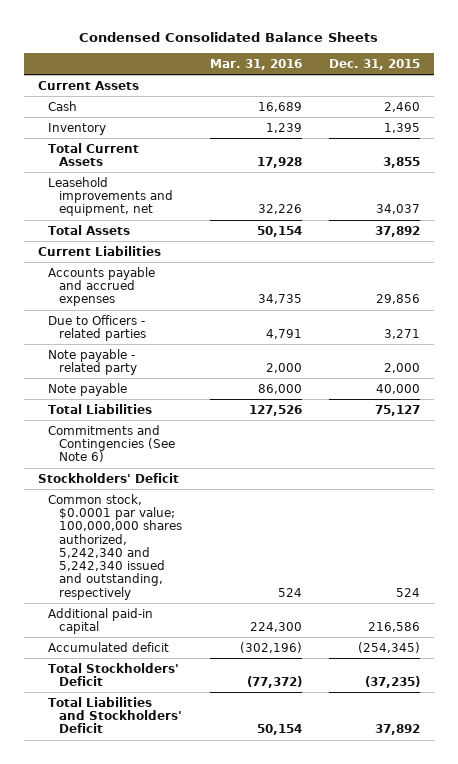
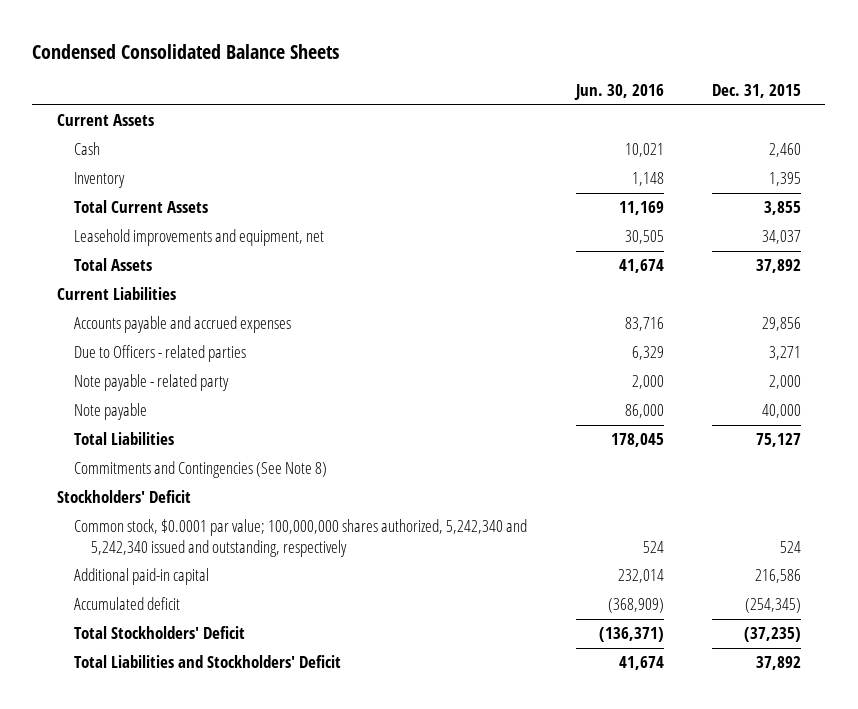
[209,58,302,70] Mar. 31, 2016 -> none
none -> [573,84,664,101] Jun. 30, 2016
[48,424,176,463] Commitments and Contingencies (See Note 6) -> [74,461,328,479] Commitments and Contingencies (See Note 8)

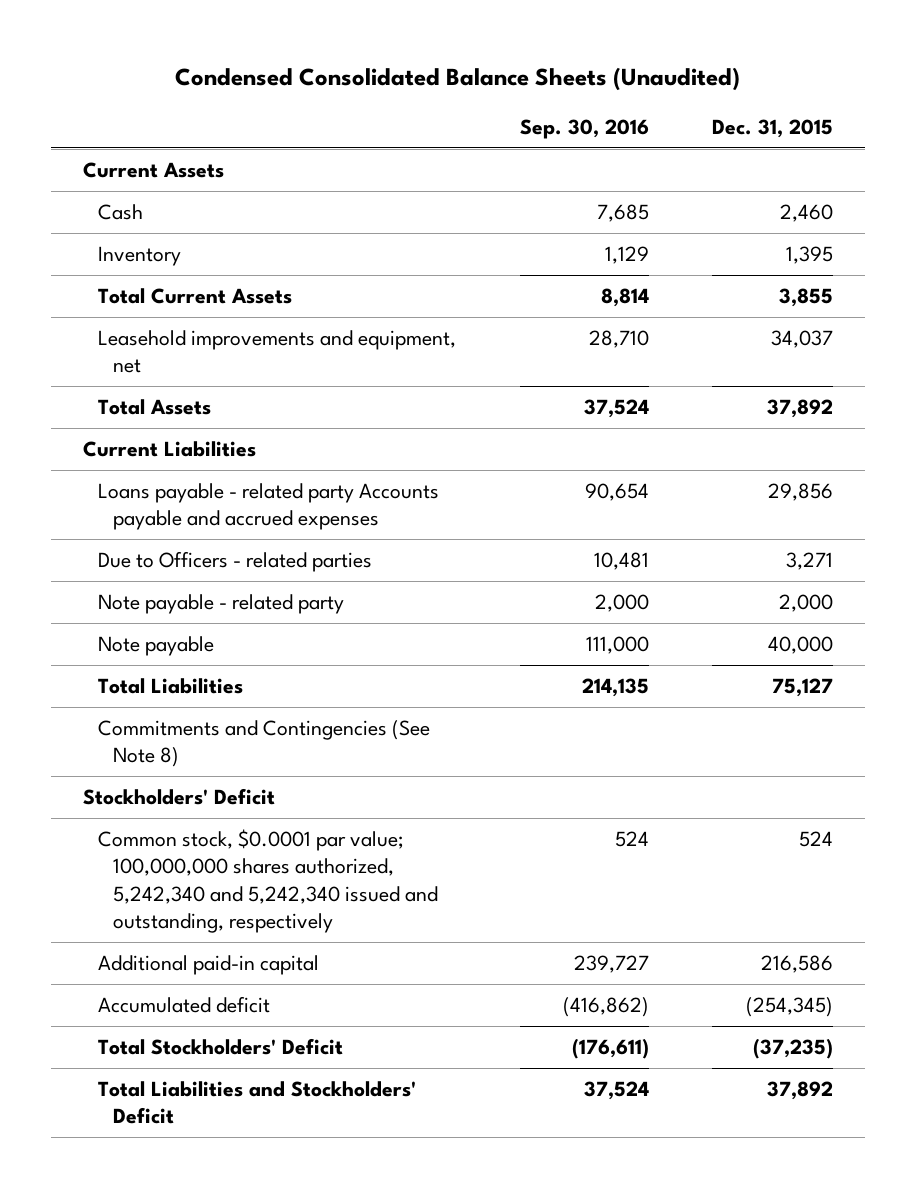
[32,43,340,59] Condensed Consolidated Balance Sheets -> [175,66,741,91] Condensed Consolidated Balance Sheets (Unaudited)
[573,84,664,101] Jun. 30, 2016 -> none
none -> [519,118,649,139] Sep. 30, 2016
[74,316,292,334] Accounts payable and accrued expenses -> [98,482,440,531] Loans payable - related party Accounts payable and accrued expenses

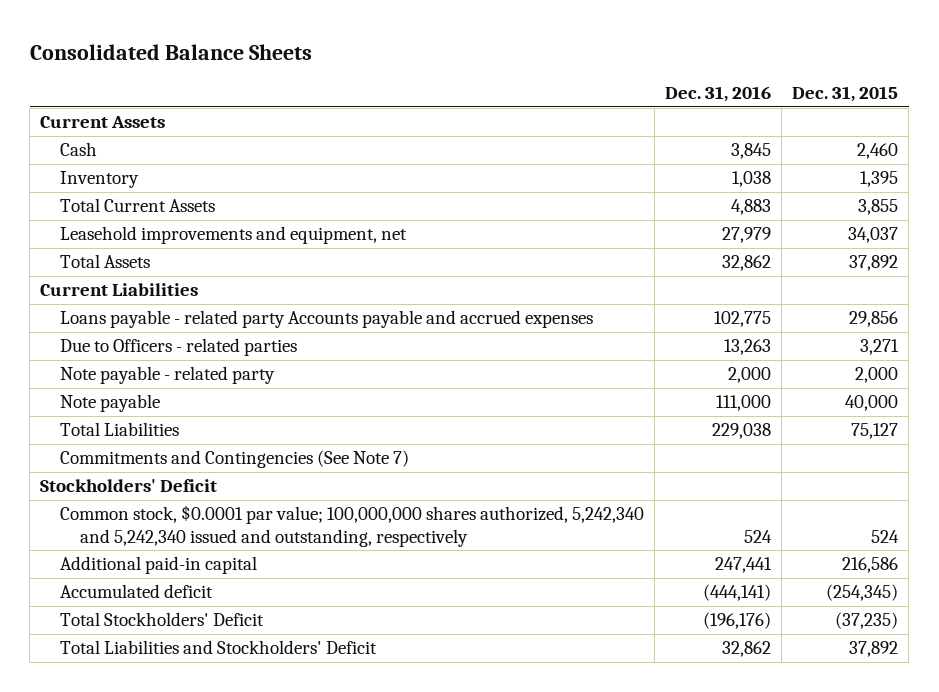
[175,66,741,91] Condensed Consolidated Balance Sheets (Unaudited) -> [29,43,312,60] Consolidated Balance Sheets
[519,118,649,139] Sep. 30, 2016 -> none
none -> [665,86,772,103] Dec. 31, 2016
[98,719,431,768] Commitments and Contingencies (See Note 8) -> [60,450,410,469] Commitments and Contingencies (See Note 7)

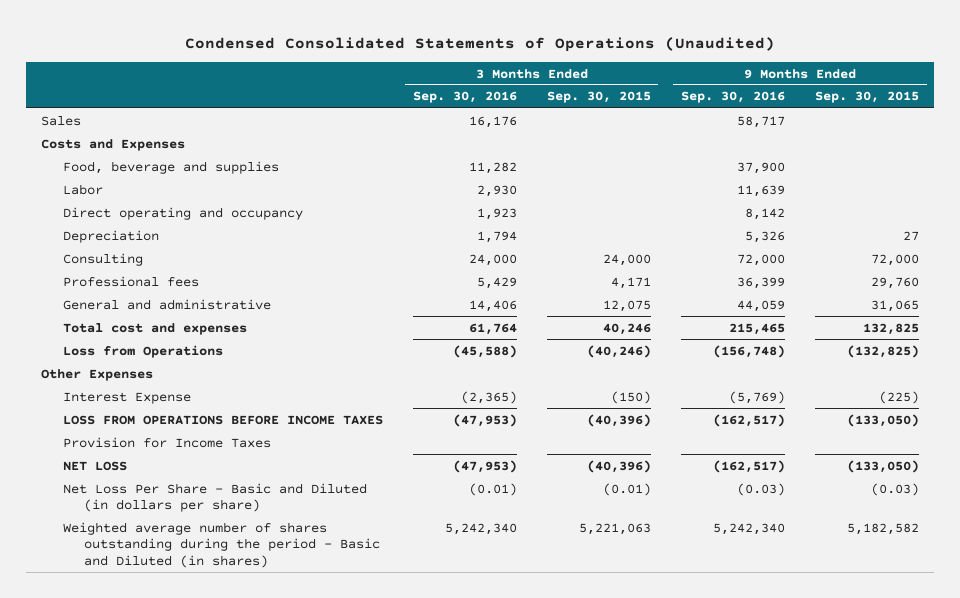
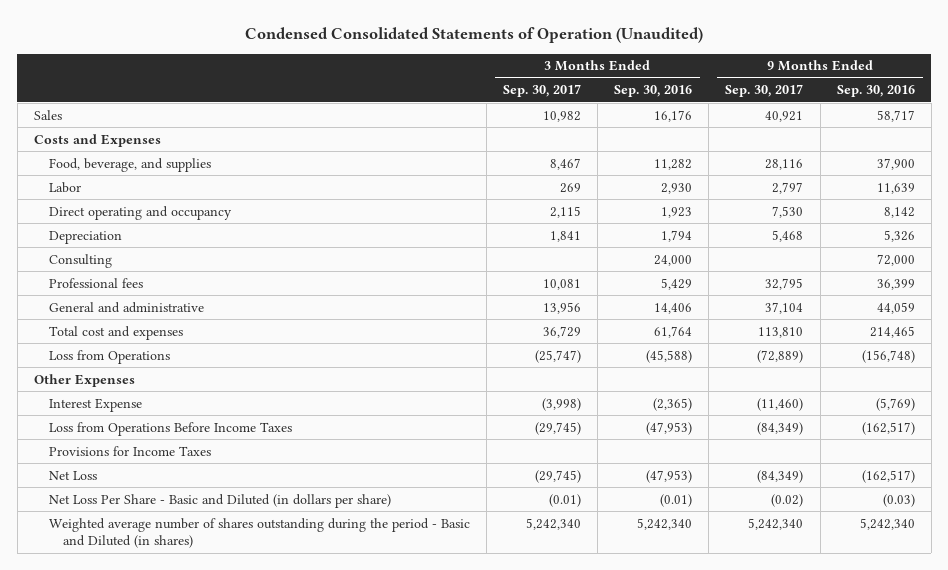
[185,36,776,52] Condensed Consolidated Statements of Operations (Unaudited) -> [245,27,704,44] Condensed Consolidated Statements of Operation (Unaudited)
[546,91,651,104] Sep. 30, 2015 -> none
[815,91,920,104] Sep. 30, 2015 -> none
none -> [502,84,581,98] Sep. 30, 2017
none -> [725,84,804,98] Sep. 30, 2017
[62,160,279,174] Food, beverage and supplies -> [48,157,211,172] Food, beverage, and supplies
[728,322,785,335] 215,465 -> [869,325,915,338] 214,465
[62,414,383,425] LOSS FROM OPERATIONS BEFORE INCOME TAXES -> [48,421,292,436] Loss from Operations Before Income Taxes
[62,436,271,448] Provision for Income Taxes -> [48,445,211,456] Provisions for Income Taxes
[62,460,127,471] NET LOSS -> [48,470,97,480] Net Loss

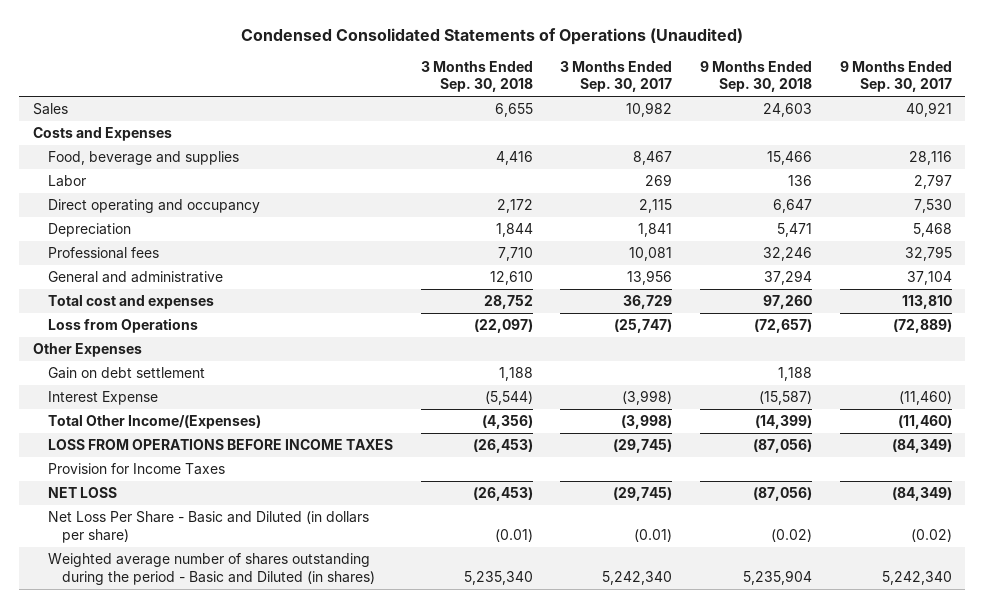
[245,27,704,44] Condensed Consolidated Statements of Operation (Unaudited) -> [241,27,744,45] Condensed Consolidated Statements of Operations (Unaudited)
[614,85,693,98] Sep. 30, 2016 -> none
[836,85,915,98] Sep. 30, 2016 -> none
none -> [420,60,533,93] 3 Months Ended Sep. 30, 2018
none -> [699,60,812,93] 9 Months Ended Sep. 30, 2018
[48,157,211,172] Food, beverage, and supplies -> [47,150,239,165] Food, beverage and supplies
[48,253,112,268] Consulting -> none
none -> [47,366,205,379] Gain on debt settlement
none -> [47,414,261,429] Total Other Income/(Expenses)
[48,421,292,436] Loss from Operations Before Income Taxes -> [47,438,393,450] LOSS FROM OPERATIONS BEFORE INCOME TAXES
[48,445,211,456] Provisions for Income Taxes -> [47,462,225,475] Provision for Income Taxes
[48,470,97,480] Net Loss -> [47,486,117,498] NET LOSS

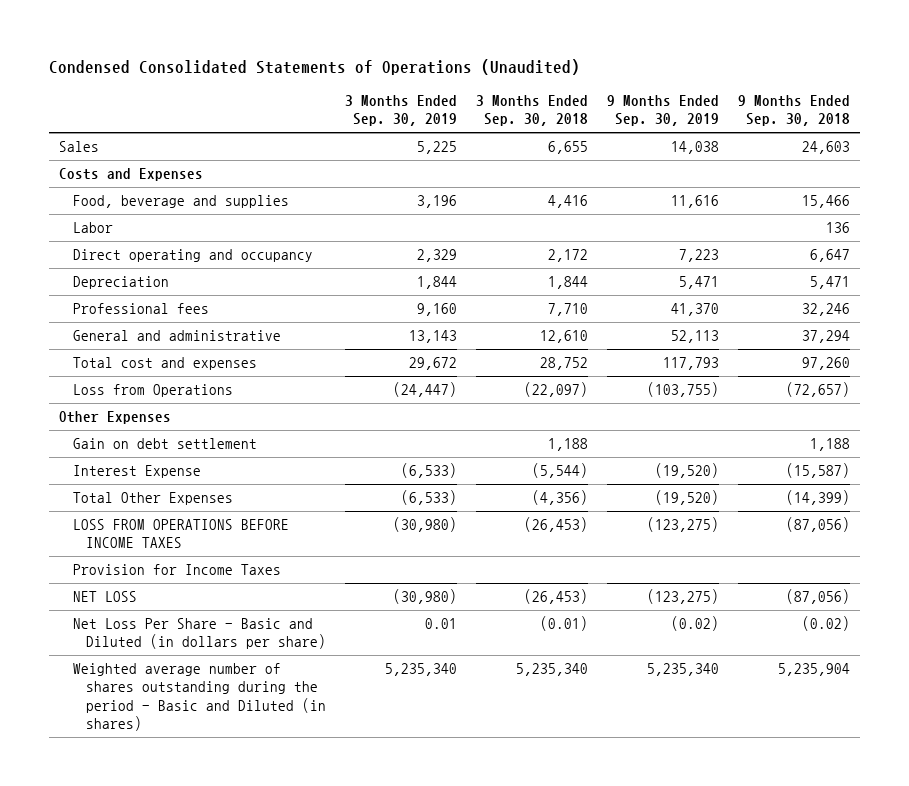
[560,60,673,93] 3 Months Ended Sep. 30, 2017 -> none
[839,60,952,93] 9 Months Ended Sep. 30, 2017 -> none
none -> [345,95,458,127] 3 Months Ended Sep. 30, 2019
none -> [607,95,720,127] 9 Months Ended Sep. 30, 2019
[47,414,261,429] Total Other Income/(Expenses) -> [72,492,233,506] Total Other Expenses

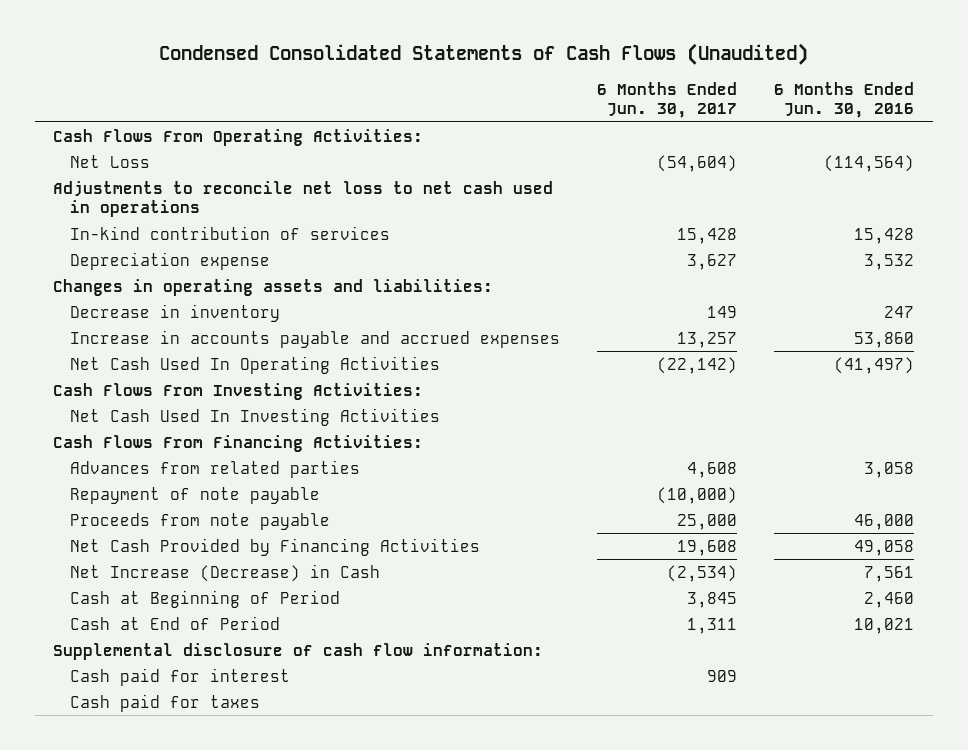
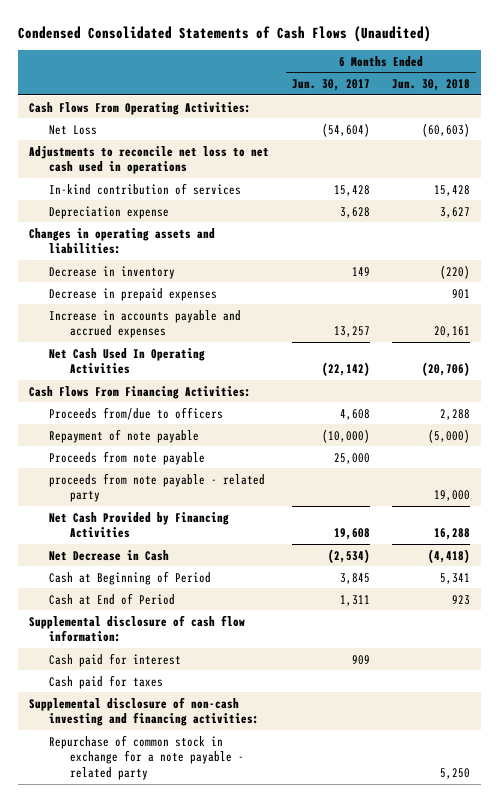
[774,81,915,118] 6 Months Ended Jun. 30, 2016 -> none
none -> [392,78,471,91] Jun. 30, 2018
[686,253,737,270] 3,627 -> [339,206,370,218] 3,628
none -> [49,287,218,301] Decrease in prepaid expenses
[53,382,424,400] Cash Flows From Investing Activities: -> none
[69,407,440,426] Net Cash Used In Investing Activities -> none
[69,459,360,478] Advances from related parties -> [49,406,224,420] Proceeds from/due to officers
none -> [49,472,266,503] proceeds from note payable - related party
[69,563,380,582] Net Increase (Decrease) in Cash -> [49,549,170,561] Net Decrease in Cash
none -> [29,696,260,727] Supplemental disclosure of non-cash investing and financing activities:
none -> [49,734,244,781] Repurchase of common stock in exchange for a note payable - related party

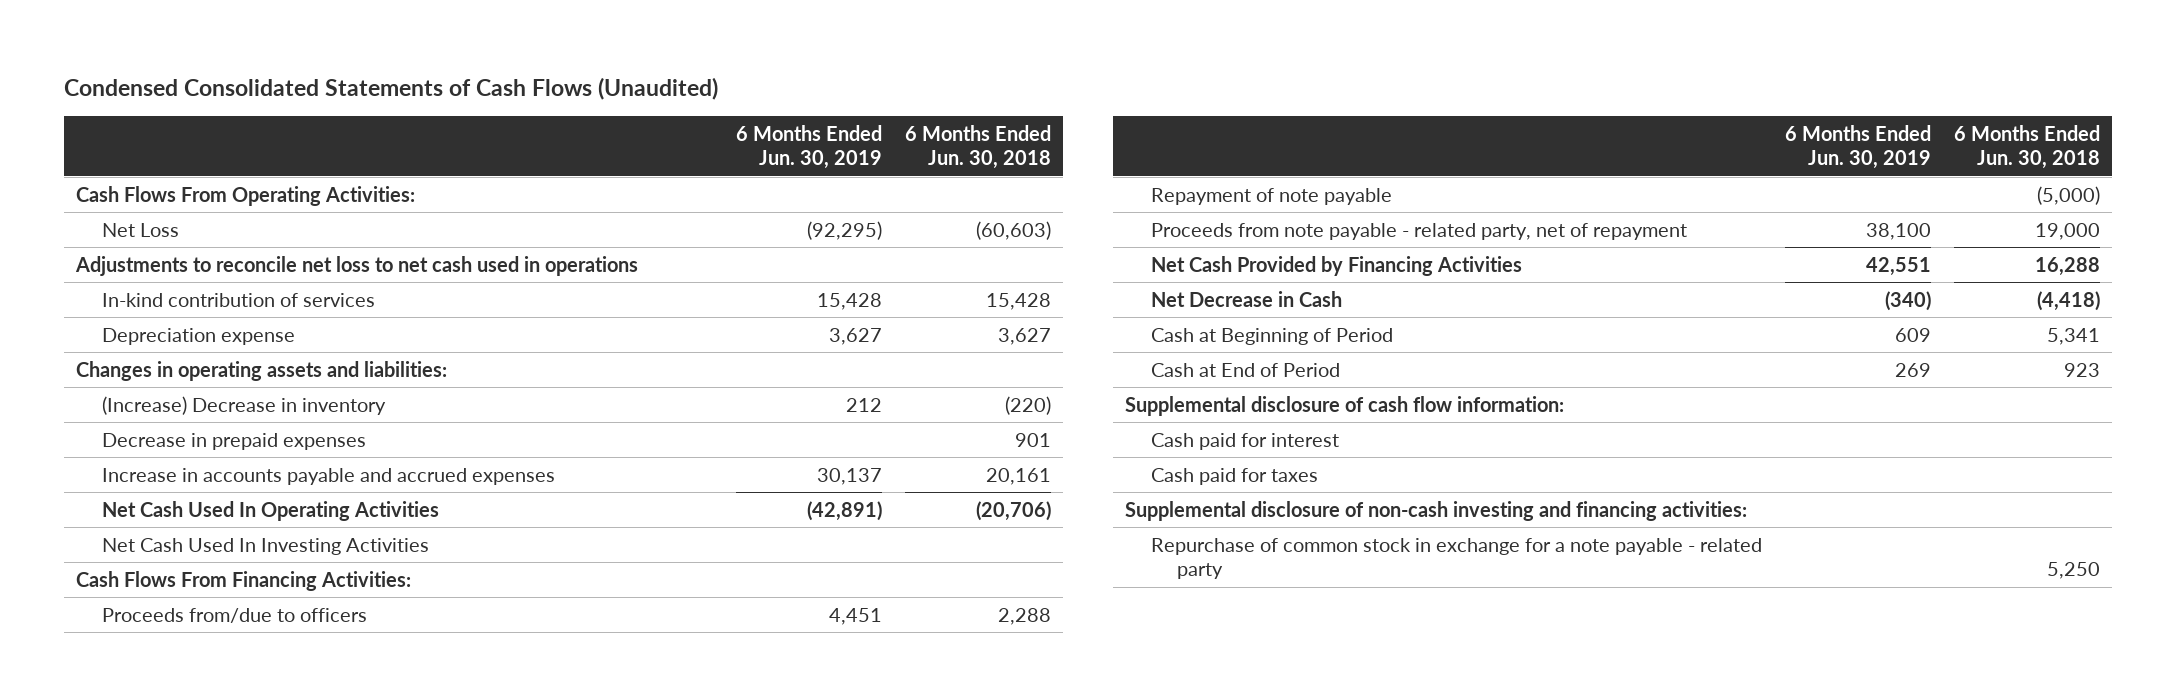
[291,78,370,91] Jun. 30, 2017 -> none
none -> [736,125,883,170] 6 Months Ended Jun. 30, 2019
[49,265,176,279] Decrease in inventory -> [102,395,387,415] (Increase) Decrease in inventory
none -> [102,537,430,555] Net Cash Used In Investing Activities
[49,450,206,465] Proceeds from note payable -> none
[49,472,266,503] proceeds from note payable - related party -> [1150,222,1687,240] Proceeds from note payable - related party, net of repayment

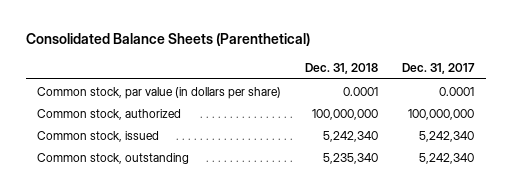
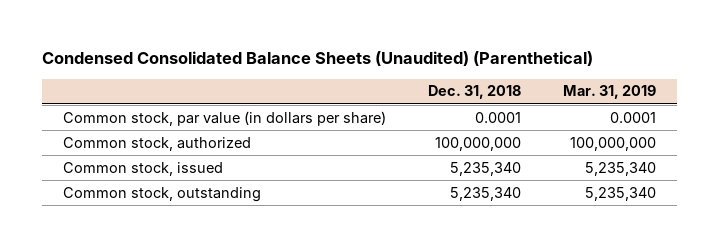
[25,33,310,47] Consolidated Balance Sheets (Parenthetical) -> [41,51,593,67] Condensed Consolidated Balance Sheets (Unaudited) (Parenthetical)
[402,63,476,75] Dec. 31, 2017 -> none
none -> [562,85,656,100] Mar. 31, 2019
[323,130,379,142] 5,242,340 -> [449,161,521,176] 5,235,340

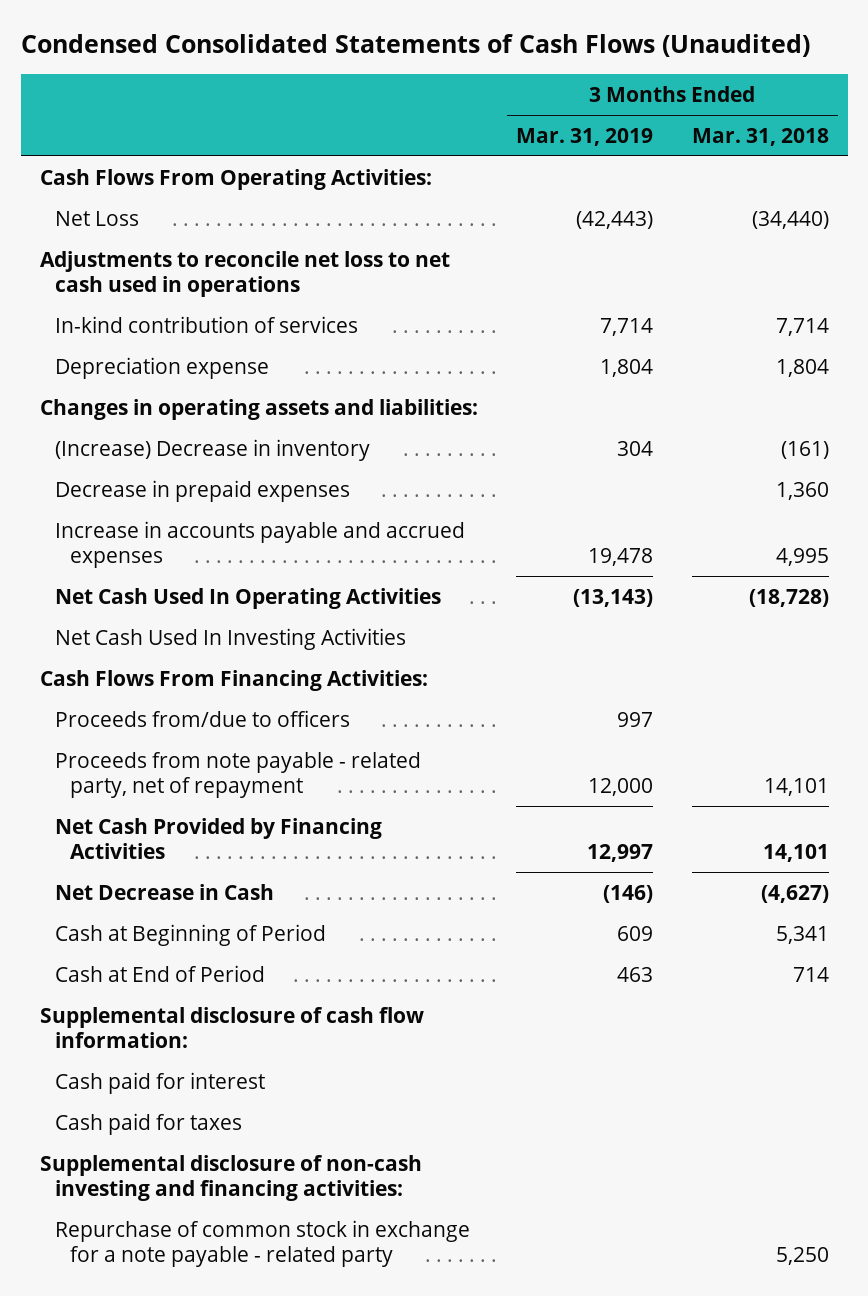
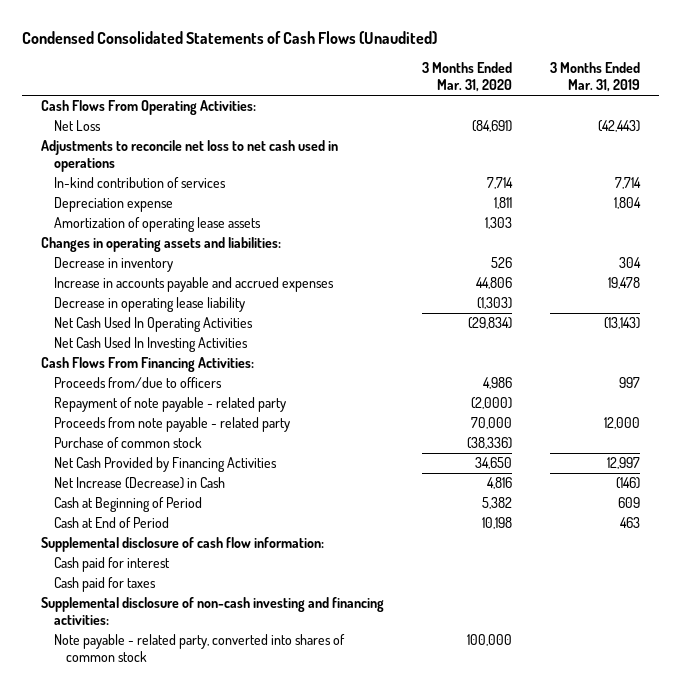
[691,127,829,146] Mar. 31, 2018 -> none
none -> [422,62,513,93] 3 Months Ended Mar. 31, 2020
none -> [53,217,261,233] Amortization of operating lease assets
[55,479,351,502] Decrease in prepaid expenses -> none
[55,438,371,461] (Increase) Decrease in inventory -> [53,257,173,273] Decrease in inventory
none -> [53,297,245,313] Decrease in operating lease liability
none -> [53,397,286,413] Repayment of note payable - related party
[55,751,422,799] Proceeds from note payable - related party, net of repayment -> [53,417,290,433] Proceeds from note payable - related party
none -> [53,437,202,449] Purchase of common stock
[55,883,275,900] Net Decrease in Cash -> [53,477,225,490] Net Increase (Decrease) in Cash
[55,1219,471,1268] Repurchase of common stock in exchange for a note payable - related party -> none
none -> [53,634,345,663] Note payable - related party, converted into shares of common stock

